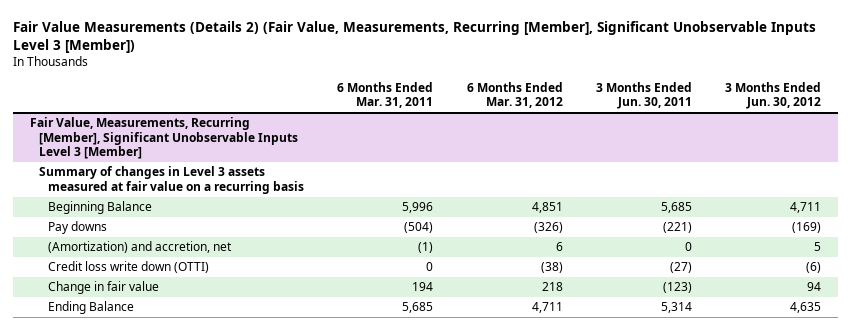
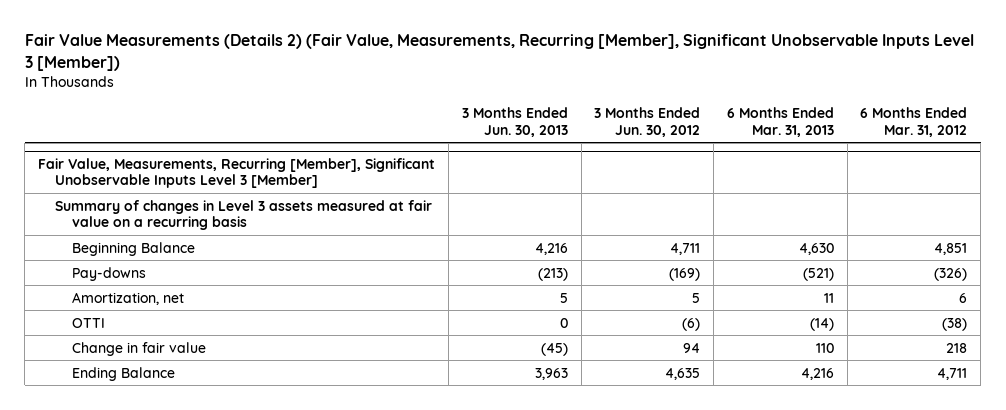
[337,82,434,109] 6 Months Ended Mar. 31, 2011 -> none
[595,82,692,110] 3 Months Ended Jun. 30, 2011 -> none
none -> [461,107,568,137] 3 Months Ended Jun. 30, 2013
none -> [726,107,834,137] 6 Months Ended Mar. 31, 2013
[47,221,107,235] Pay downs -> [72,266,147,281] Pay-downs
[47,241,232,254] (Amortization) and accretion, net -> [72,291,185,305] Amortization, net
[47,261,209,274] Credit loss write down (OTTI) -> [72,317,106,328] OTTI

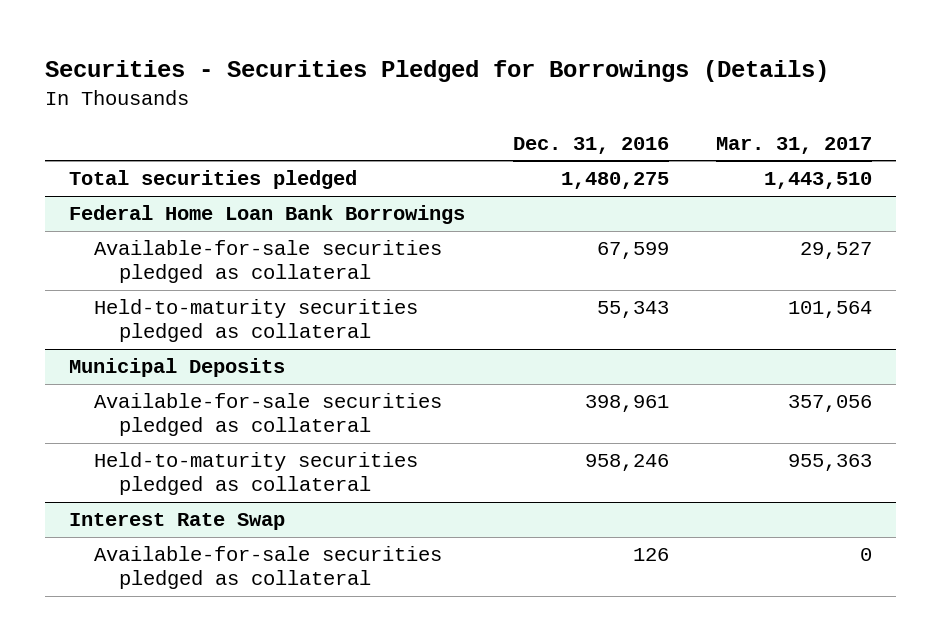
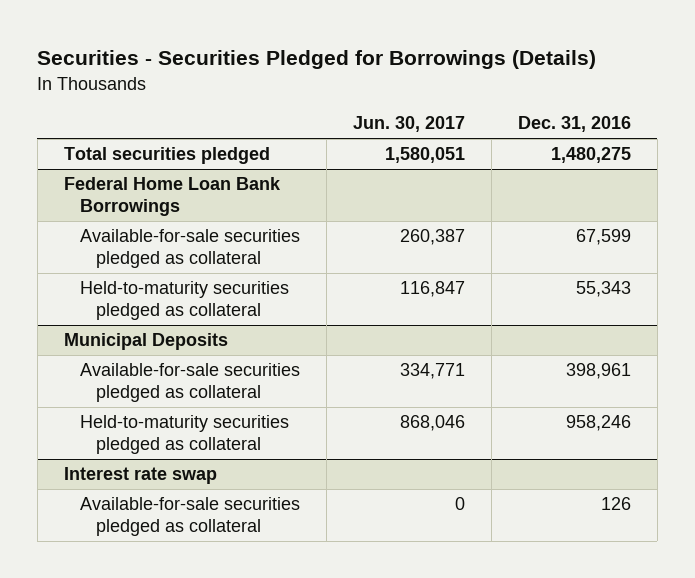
[716,136,873,154] Mar. 31, 2017 -> none
none -> [352,116,465,133] Jun. 30, 2017
[68,513,285,531] Interest Rate Swap -> [63,467,217,485] Interest rate swap

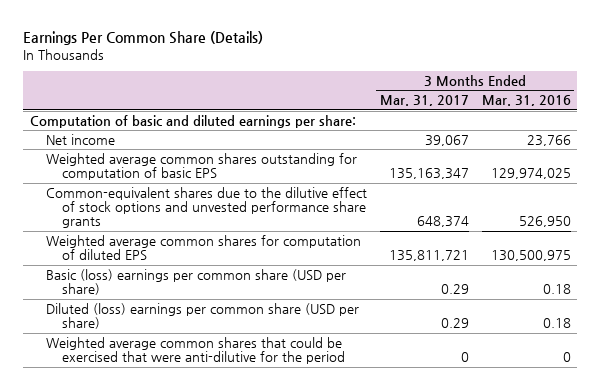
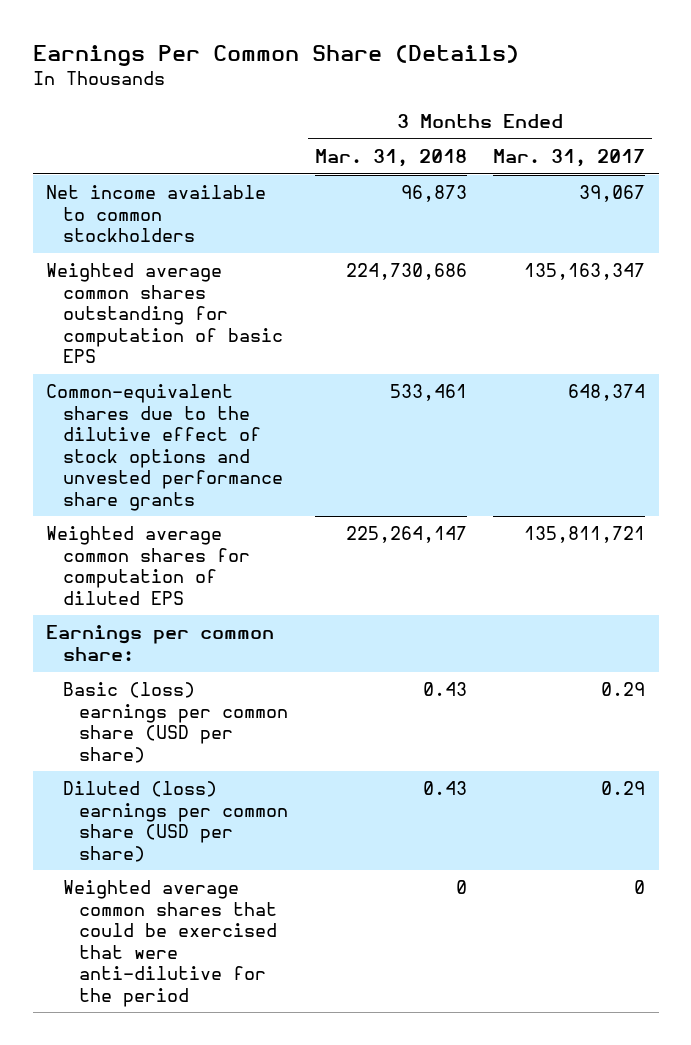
[481,95,571,107] Mar. 31, 2016 -> none
none -> [314,148,467,167] Mar. 31, 2018
[29,114,356,128] Computation of basic and diluted earnings per share: -> none
[45,133,115,145] Net income -> [45,185,266,243] Net income available to common stockholders
none -> [45,625,274,661] Earnings per common share:

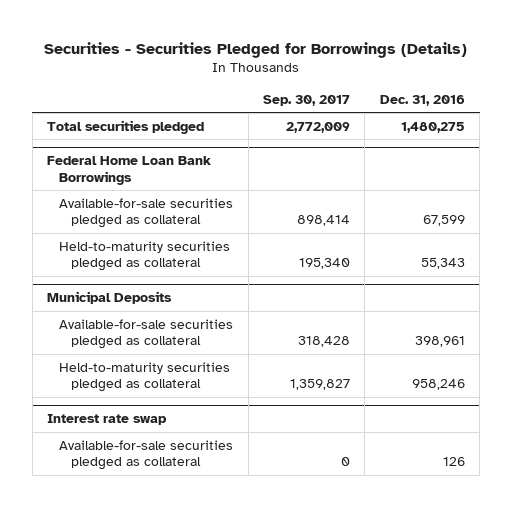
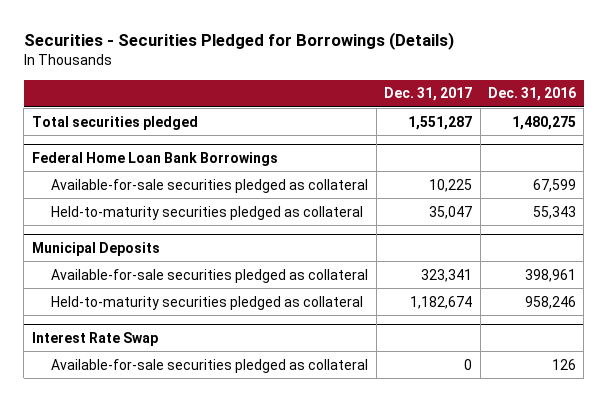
[262,95,350,107] Sep. 30, 2017 -> none
none -> [384,87,473,102] Dec. 31, 2017
[47,414,168,426] Interest rate swap -> [31,331,158,346] Interest Rate Swap

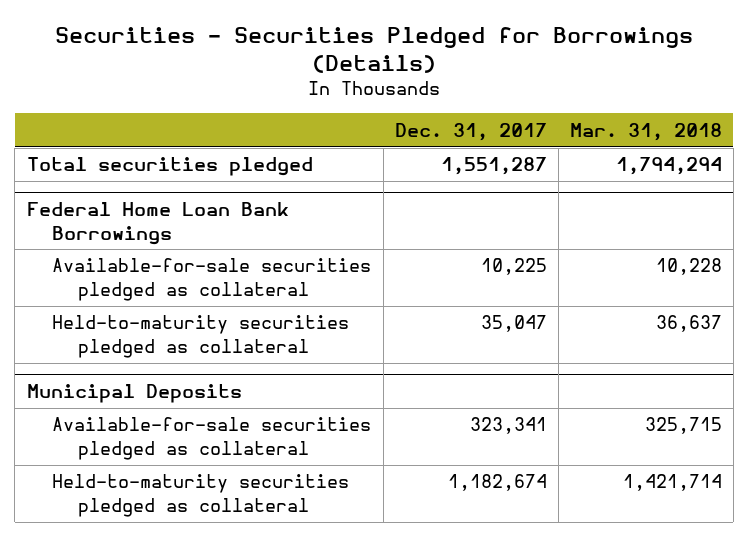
[487,87,576,102] Dec. 31, 2016 -> none
none -> [569,122,722,141] Mar. 31, 2018
[31,331,158,346] Interest Rate Swap -> none
[51,358,369,373] Available-for-sale securities pledged as collateral -> none

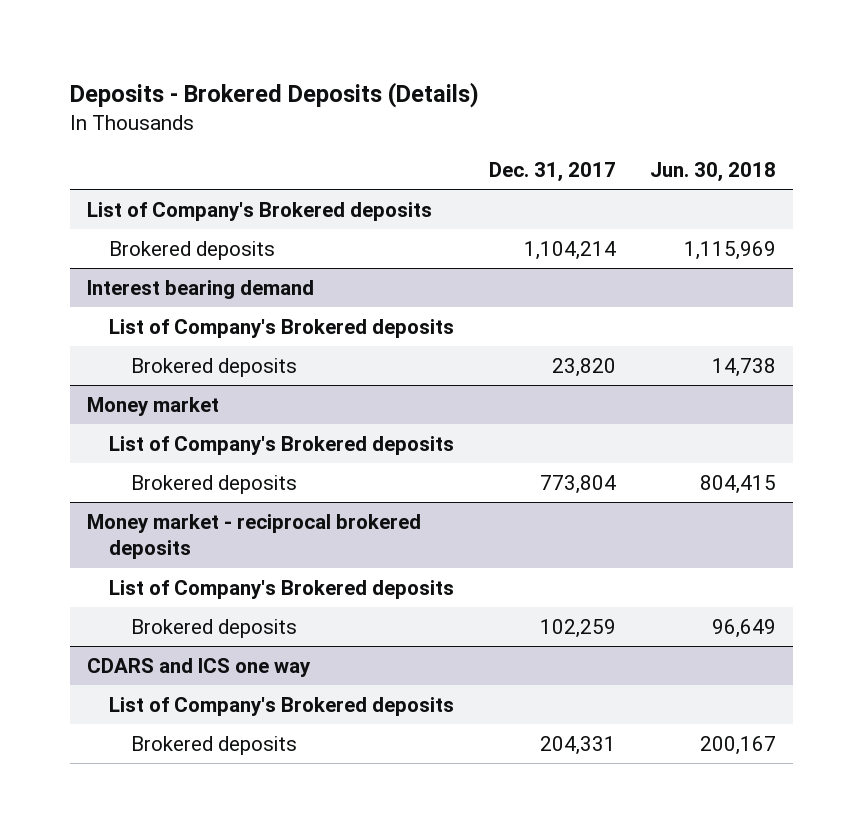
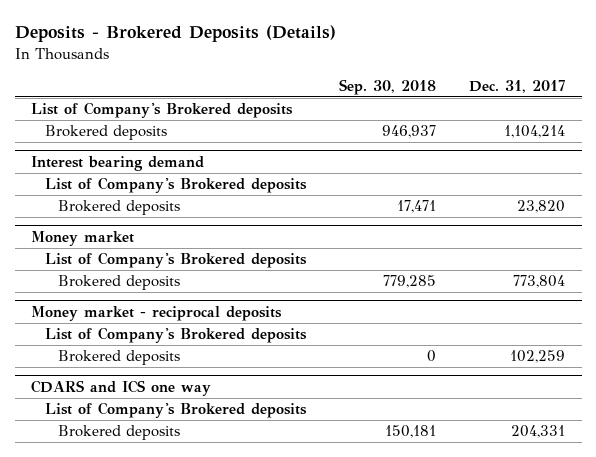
[649,162,776,183] Jun. 30, 2018 -> none
none -> [338,78,436,95] Sep. 30, 2018
[87,513,422,560] Money market - reciprocal brokered deposits -> [31,306,283,322] Money market - reciprocal deposits

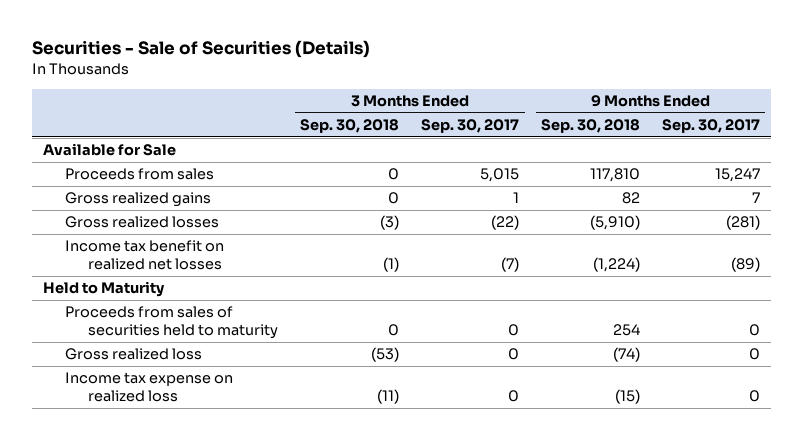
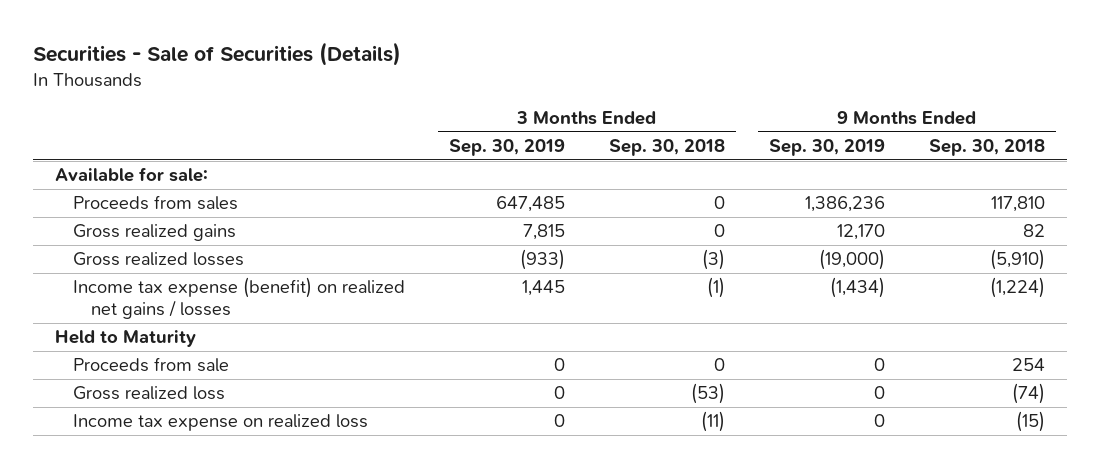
[421,119,520,134] Sep. 30, 2017 -> none
[661,119,760,134] Sep. 30, 2017 -> none
none -> [448,139,565,157] Sep. 30, 2019
none -> [769,139,886,157] Sep. 30, 2019
[42,143,176,157] Available for Sale -> [54,167,208,183] Available for sale:
[65,240,225,271] Income tax benefit on realized net losses -> [72,277,405,320] Income tax expense (benefit) on realized net gains / losses
[65,306,279,340] Proceeds from sales of securities held to maturity -> [72,357,229,373] Proceeds from sale

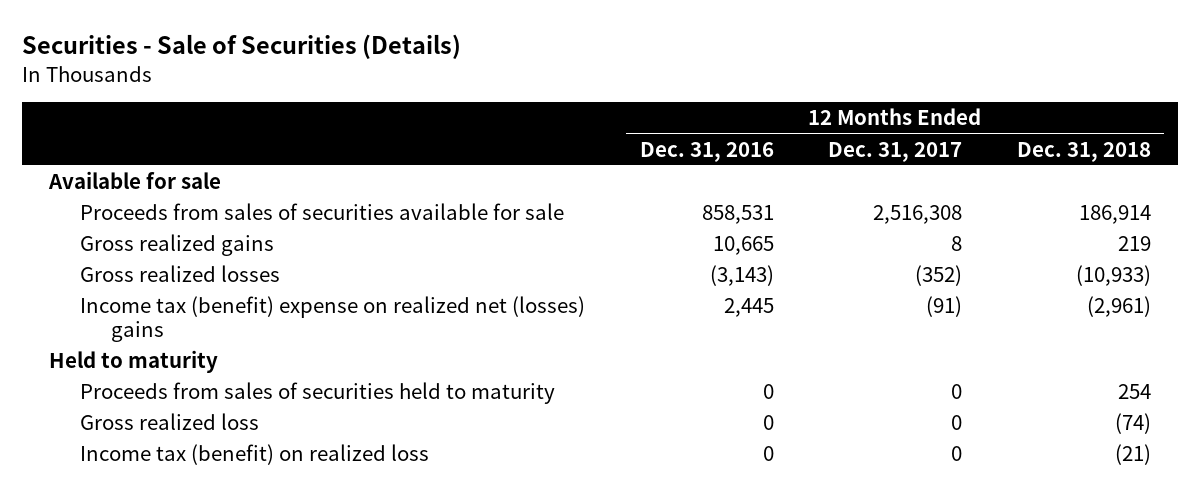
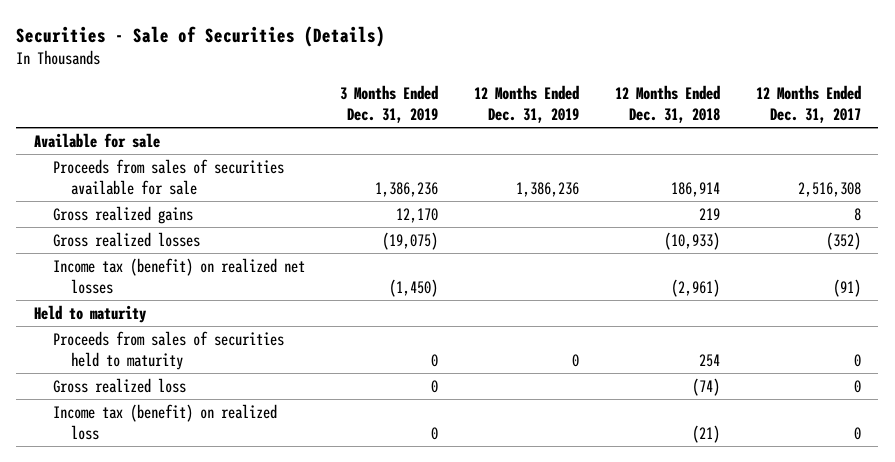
[639,141,774,162] Dec. 31, 2016 -> none
none -> [340,85,439,124] 3 Months Ended Dec. 31, 2019
none -> [474,85,580,124] 12 Months Ended Dec. 31, 2019
[80,296,586,343] Income tax (benefit) expense on realized net (losses) gains -> [52,257,305,294] Income tax (benefit) on realized net losses

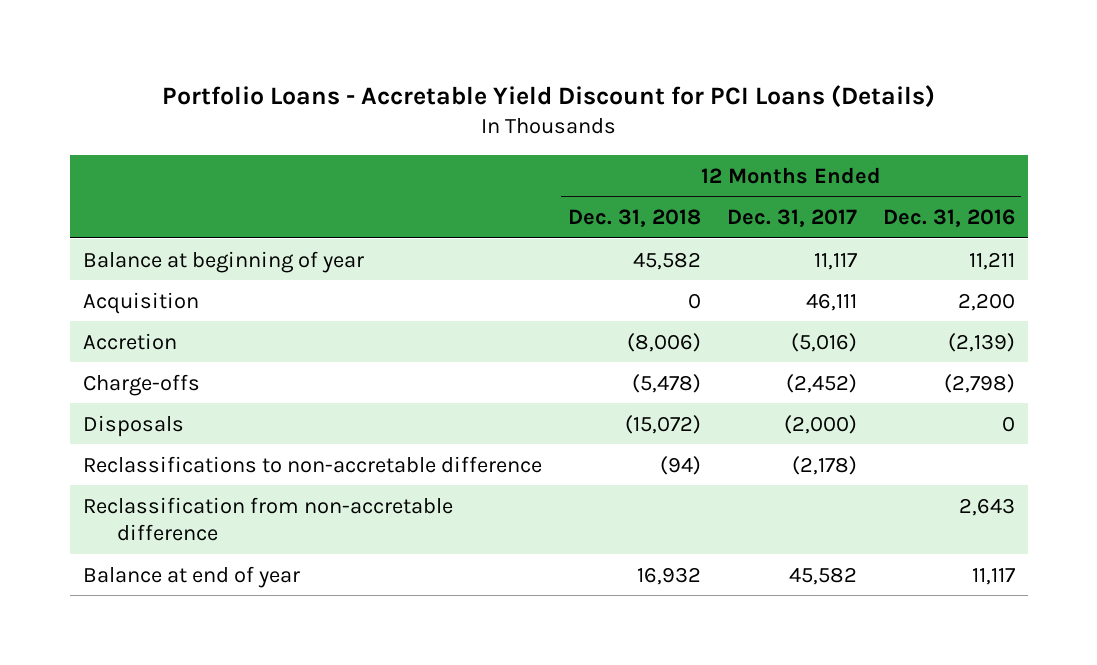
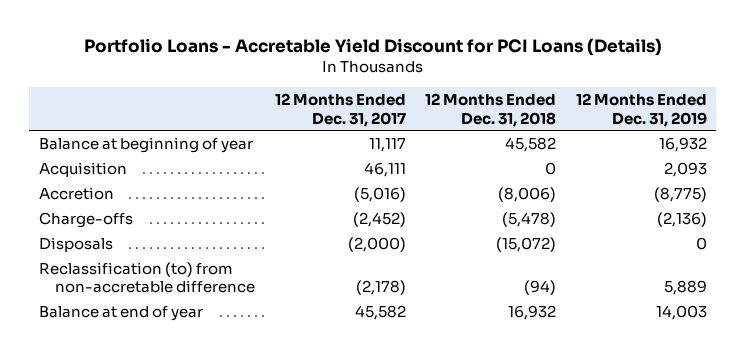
[882,208,1015,227] Dec. 31, 2016 -> none
none -> [575,93,707,127] 12 Months Ended Dec. 31, 2019
[82,496,453,541] Reclassification from non-accretable difference -> none
[82,455,542,473] Reclassifications to non-accretable difference -> [38,261,256,294] Reclassification (to) from non-accretable difference

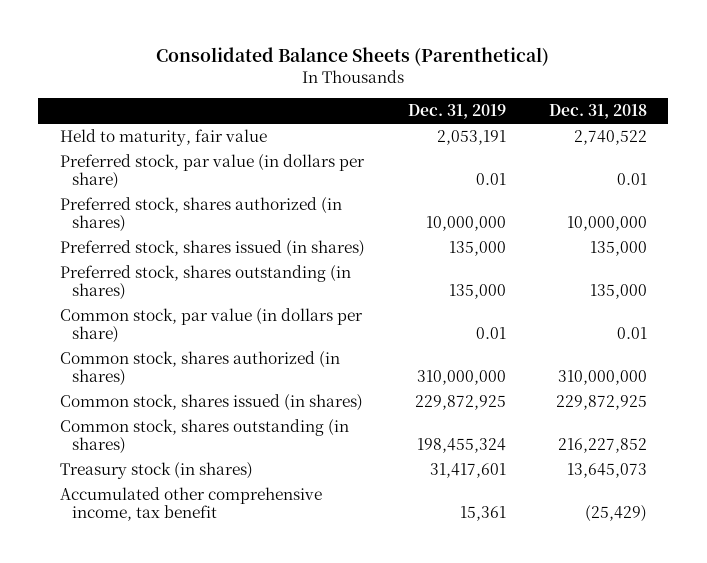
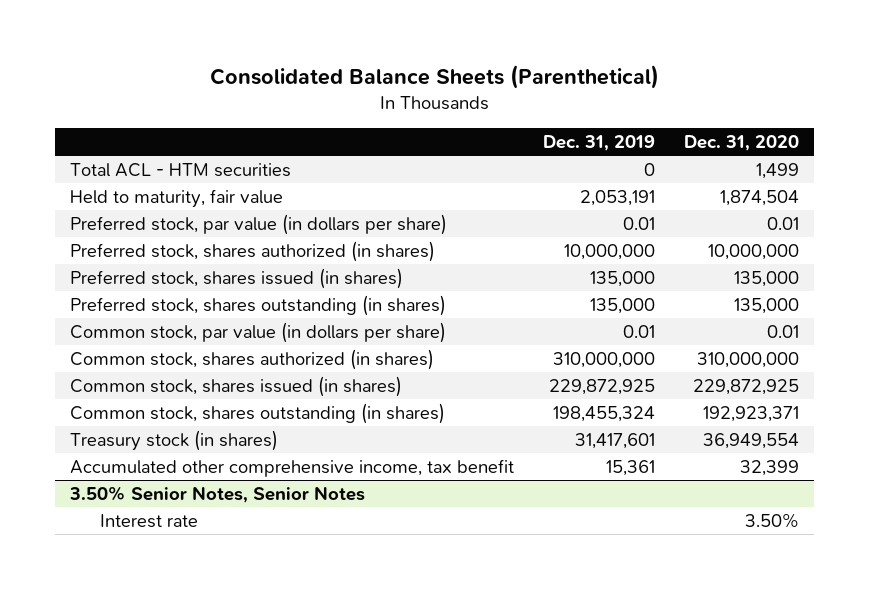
[548,104,647,120] Dec. 31, 2018 -> none
none -> [684,134,800,151] Dec. 31, 2020
none -> [69,163,291,178] Total ACL - HTM securities
none -> [68,486,365,504] 3.50% Senior Notes, Senior Notes
none -> [99,514,198,529] Interest rate

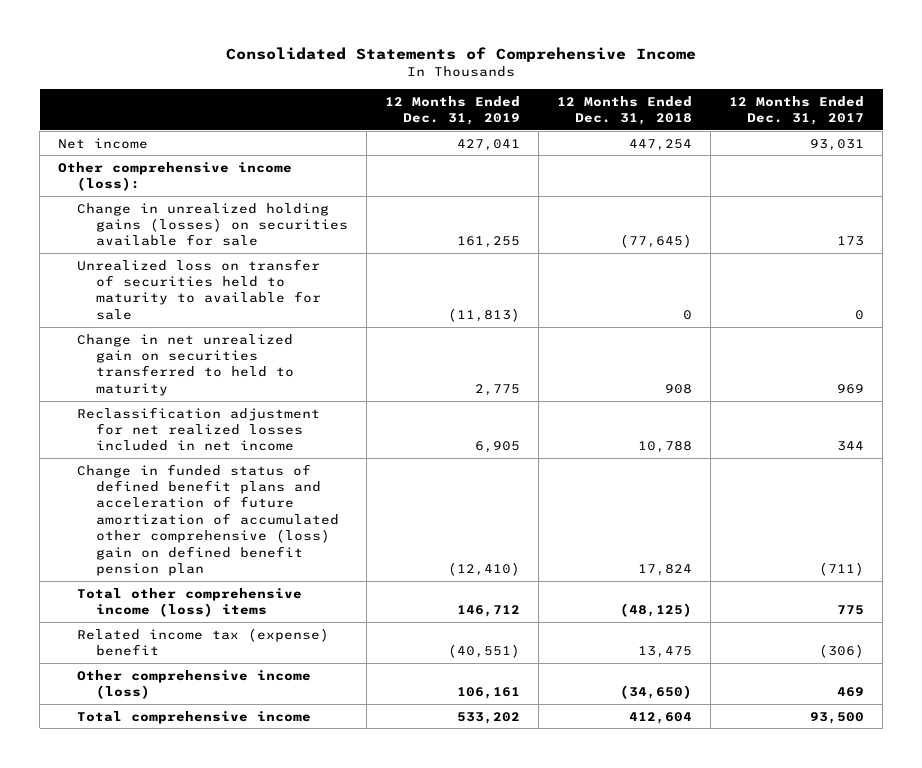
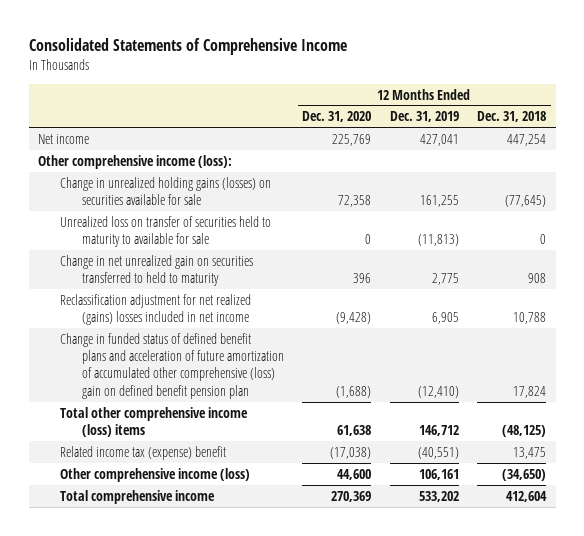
[729,95,865,126] 12 Months Ended Dec. 31, 2017 -> none
none -> [302,111,372,123] Dec. 31, 2020
[77,406,321,452] Reclassification adjustment for net realized losses included in net income -> [59,293,251,326] Reclassification adjustment for net realized (gains) losses included in net income

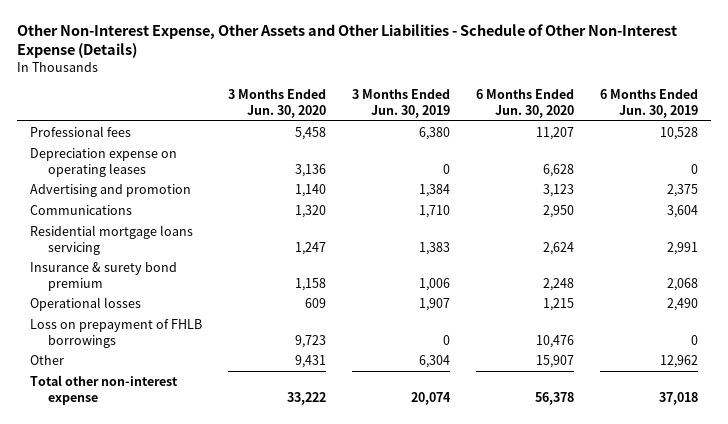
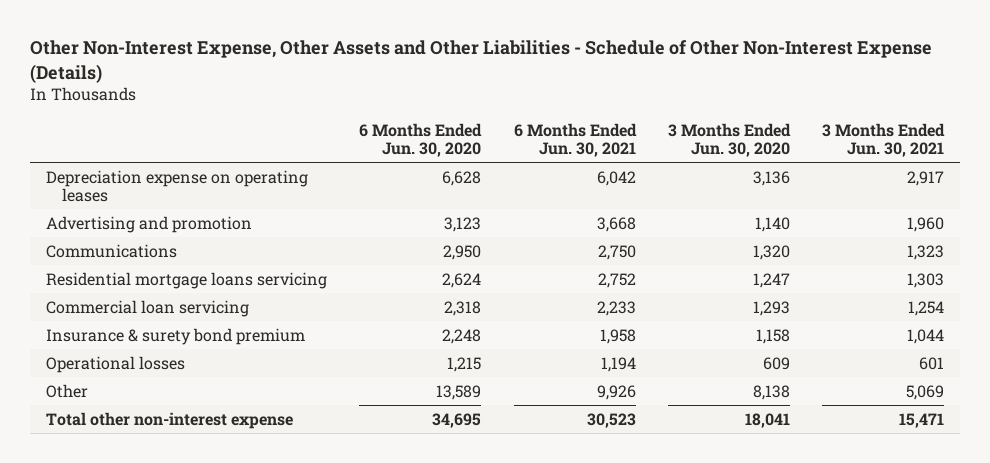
[351,89,450,119] 3 Months Ended Jun. 30, 2019 -> none
[600,89,699,119] 6 Months Ended Jun. 30, 2019 -> none
none -> [513,122,637,158] 6 Months Ended Jun. 30, 2021
none -> [822,122,946,158] 3 Months Ended Jun. 30, 2021
[29,125,131,137] Professional fees -> none
none -> [45,299,249,317] Commercial loan servicing
[29,318,202,348] Loss on prepayment of FHLB borrowings -> none
[294,354,326,368] 9,431 -> [752,384,790,400] 8,138
[536,354,575,368] 15,907 -> [436,384,482,400] 13,589
[286,391,326,405] 33,222 -> [744,412,790,428] 18,041
[535,391,575,405] 56,378 -> [432,412,482,428] 34,695

